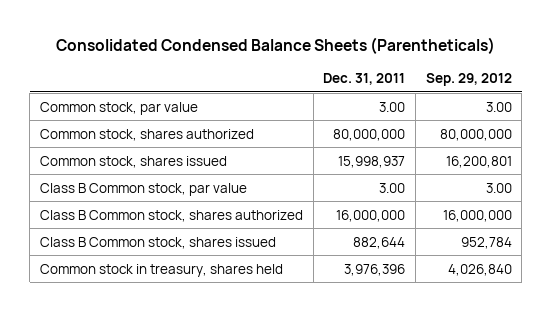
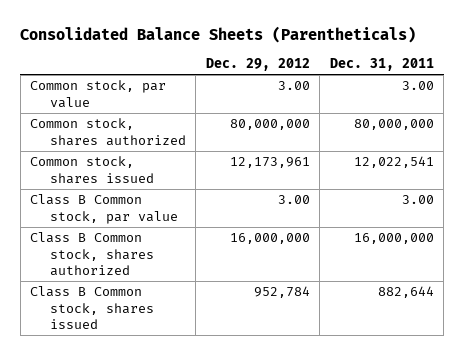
[55,36,495,54] Consolidated Condensed Balance Sheets (Parentheticals) -> [20,26,417,44] Consolidated Balance Sheets (Parentheticals)
[425,73,512,87] Sep. 29, 2012 -> none
none -> [205,58,310,72] Dec. 29, 2012
[338,155,406,168] 15,998,937 -> [353,156,434,169] 12,022,541
[39,263,283,277] Common stock in treasury, shares held -> none

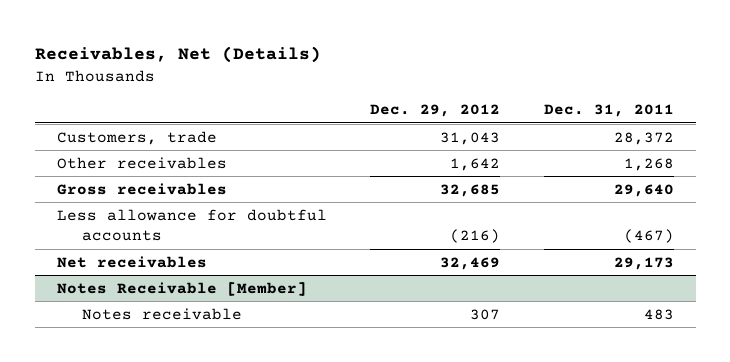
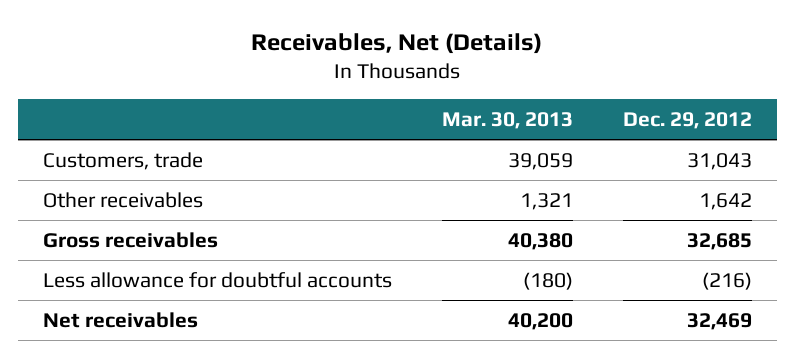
[543,104,674,118] Dec. 31, 2011 -> none
none -> [441,111,573,129] Mar. 30, 2013
[56,281,307,296] Notes Receivable [Member] -> none
[81,307,242,320] Notes receivable -> none

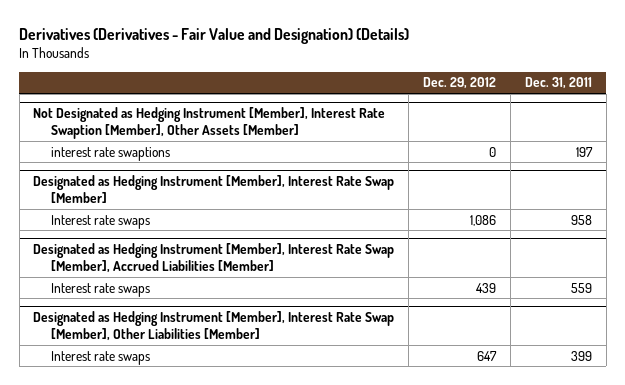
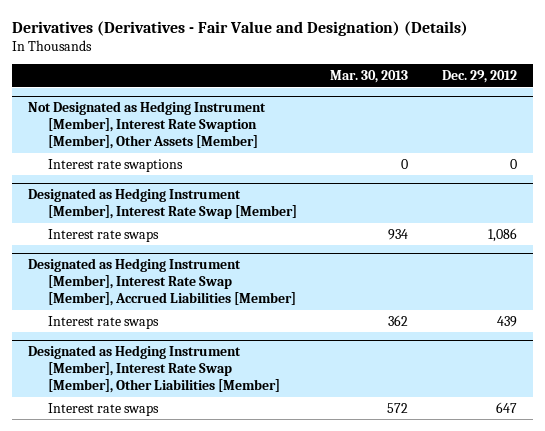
[524,77,592,90] Dec. 31, 2011 -> none
none -> [330,70,409,84] Mar. 30, 2013
[51,146,171,161] interest rate swaptions -> [48,158,184,172] Interest rate swaptions

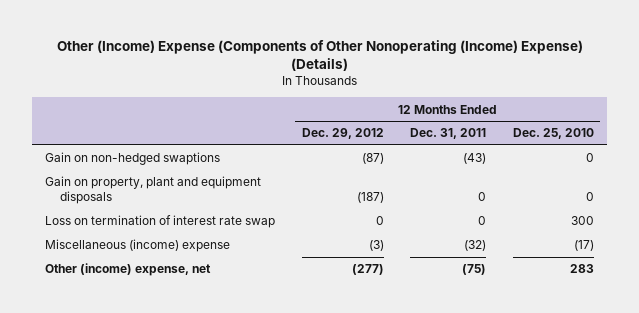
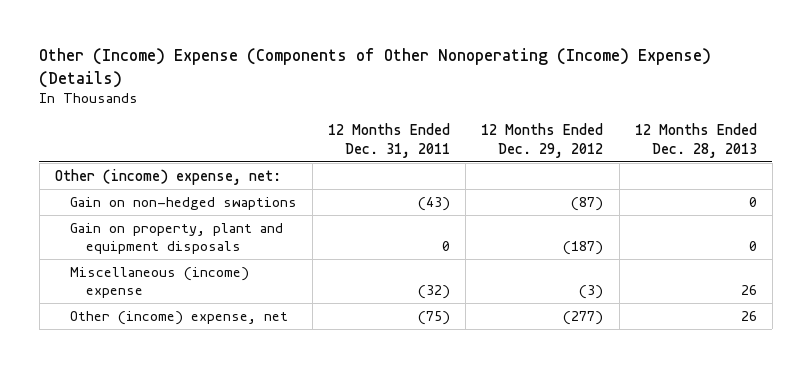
[512,128,594,140] Dec. 25, 2010 -> none
none -> [634,123,757,158] 12 Months Ended Dec. 28, 2013
none -> [54,168,281,185] Other (income) expense, net:
[45,215,276,229] Loss on termination of interest rate swap -> none

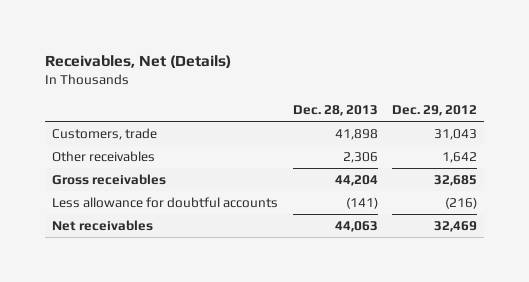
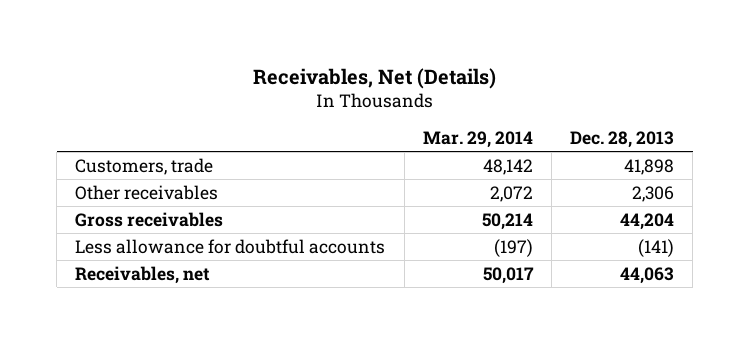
[392,105,478,117] Dec. 29, 2012 -> none
none -> [422,131,533,149] Mar. 29, 2014
[52,220,154,232] Net receivables -> [75,265,211,284] Receivables, net

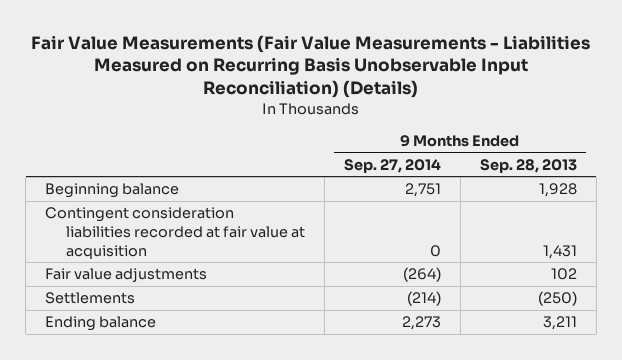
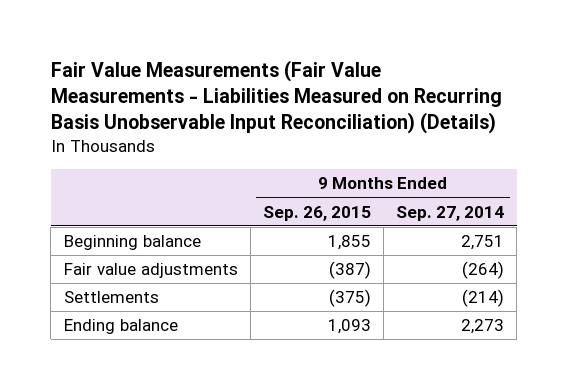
[479,158,577,173] Sep. 28, 2013 -> none
none -> [262,205,371,221] Sep. 26, 2015
[45,207,306,259] Contingent consideration liabilities recorded at fair value at acquisition -> none

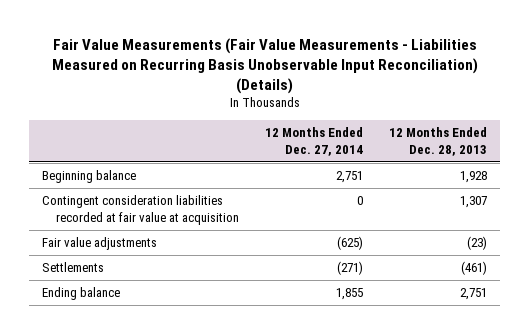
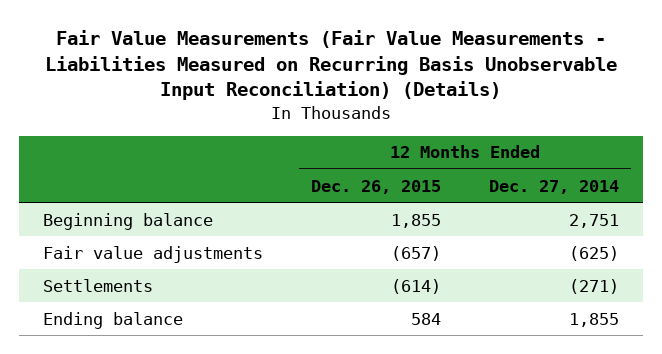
[388,127,487,156] 12 Months Ended Dec. 28, 2013 -> none
none -> [310,179,441,194] Dec. 26, 2015
[42,195,239,225] Contingent consideration liabilities recorded at fair value at acquisition -> none

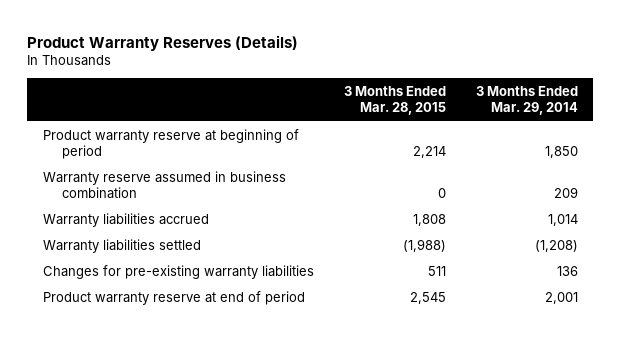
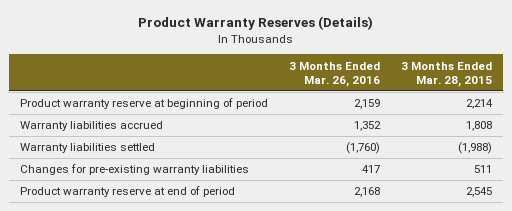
[475,86,578,116] 3 Months Ended Mar. 29, 2014 -> none
none -> [289,61,381,87] 3 Months Ended Mar. 26, 2016
[42,170,286,199] Warranty reserve assumed in business combination -> none

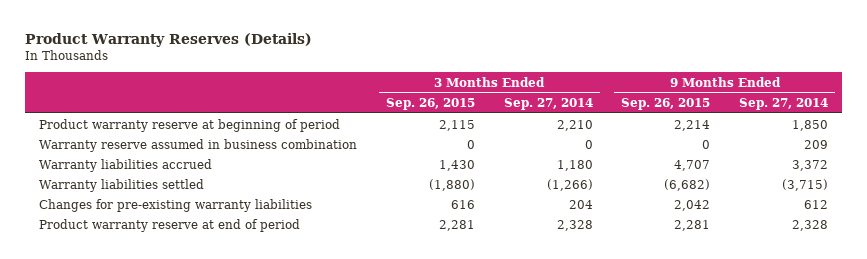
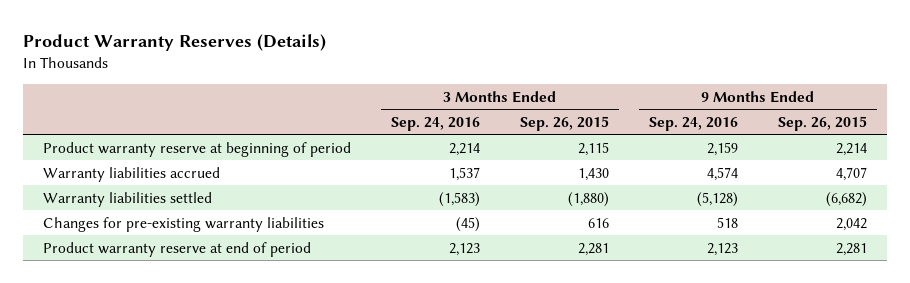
[503,97,593,110] Sep. 27, 2014 -> none
[739,97,829,110] Sep. 27, 2014 -> none
none -> [390,116,480,131] Sep. 24, 2016
none -> [648,116,738,131] Sep. 24, 2016
[39,138,358,152] Warranty reserve assumed in business combination -> none

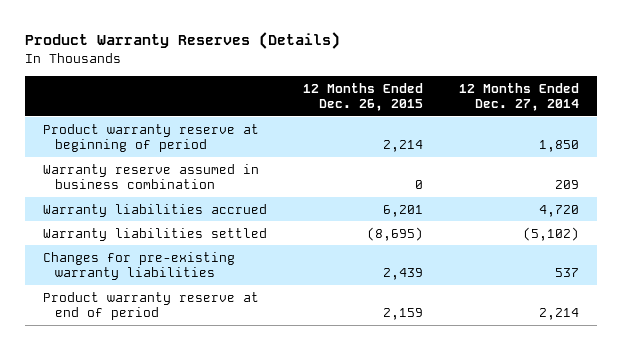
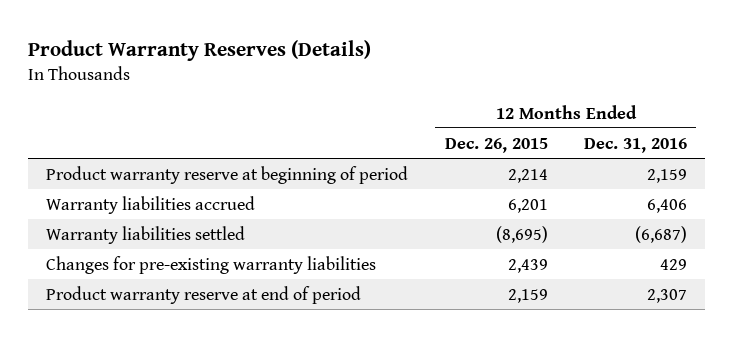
[459,82,580,111] 12 Months Ended Dec. 27, 2014 -> none
none -> [584,137,688,153] Dec. 31, 2016
[42,163,259,189] Warranty reserve assumed in business combination -> none

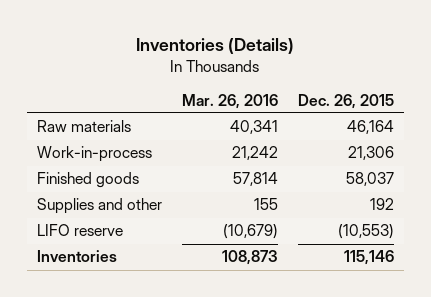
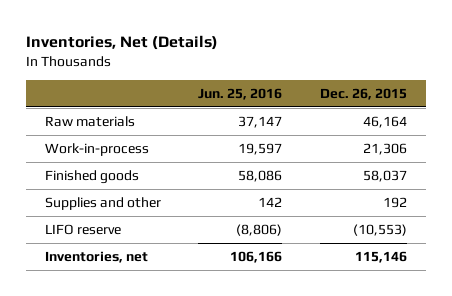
[136,38,295,55] Inventories (Details) -> [25,35,218,51] Inventories, Net (Details)
[181,93,278,109] Mar. 26, 2016 -> none
none -> [198,87,283,100] Jun. 25, 2016
[37,250,118,263] Inventories -> [44,250,148,263] Inventories, net

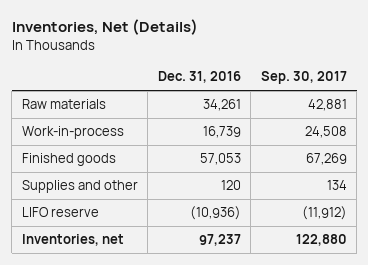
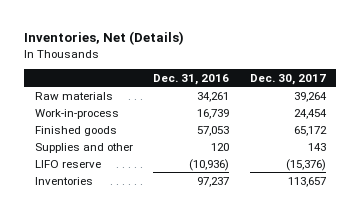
[260,71,347,85] Sep. 30, 2017 -> none
none -> [249,73,326,85] Dec. 30, 2017
[21,234,124,247] Inventories, net -> [34,176,93,185] Inventories

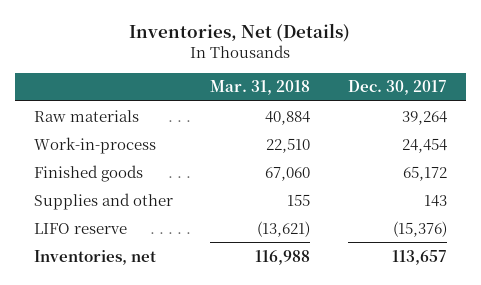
[153,73,230,85] Dec. 31, 2016 -> none
none -> [210,80,311,96] Mar. 31, 2018
[34,176,93,185] Inventories -> [33,249,156,265] Inventories, net

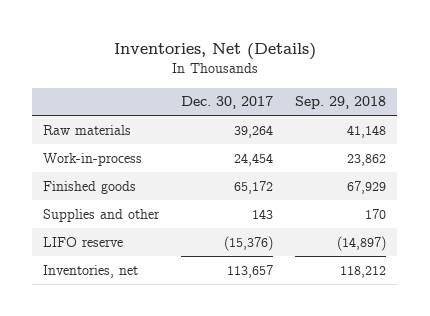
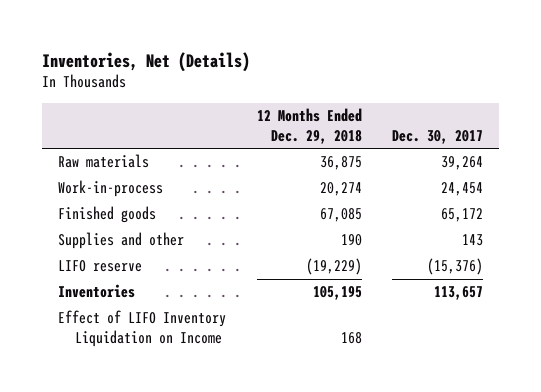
[295,96,387,110] Sep. 29, 2018 -> none
none -> [256,108,362,144] 12 Months Ended Dec. 29, 2018
[43,264,139,278] Inventories, net -> [57,284,135,299] Inventories
none -> [57,310,226,347] Effect of LIFO Inventory Liquidation on Income

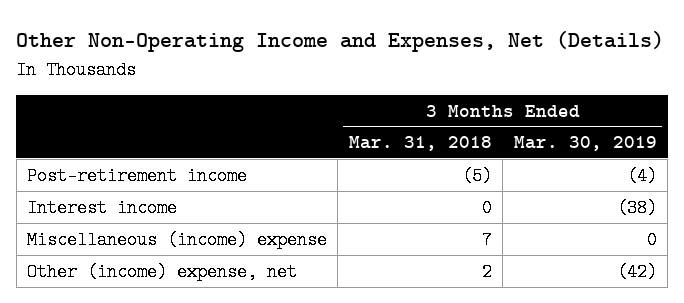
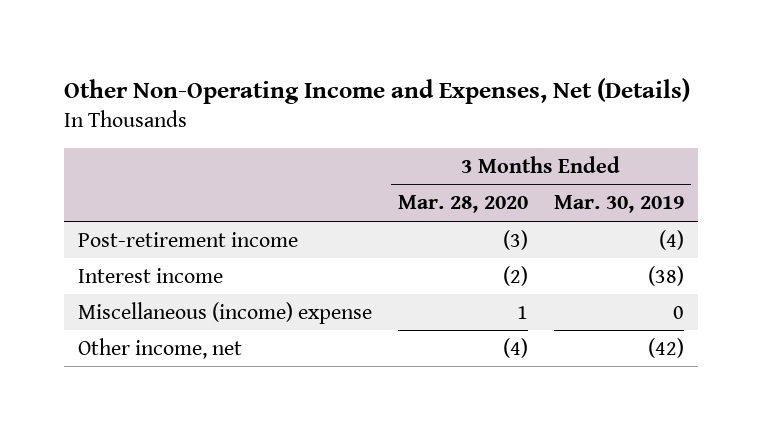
[348,136,492,152] Mar. 31, 2018 -> none
none -> [397,195,528,214] Mar. 28, 2020
[27,262,298,281] Other (income) expense, net -> [77,337,242,359] Other income, net

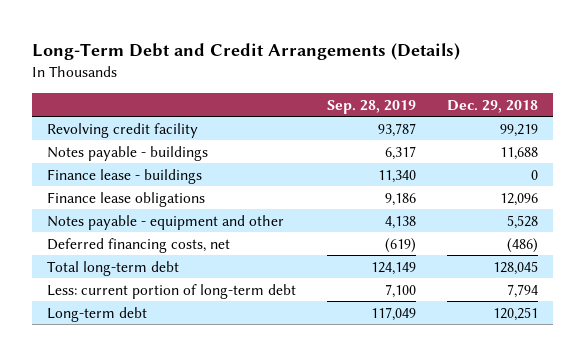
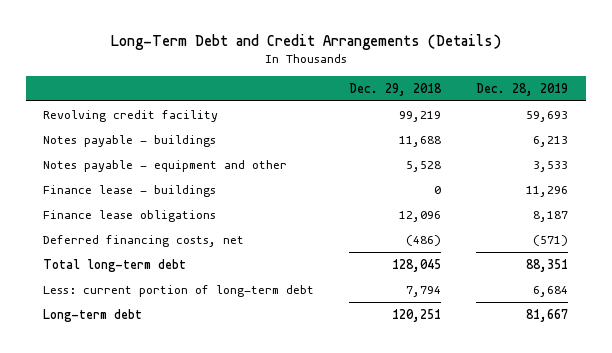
[326,99,416,114] Sep. 28, 2019 -> none
none -> [476,82,569,96] Dec. 28, 2019
[47,214,285,230] Notes payable - equipment and other -> [43,160,288,173] Notes payable - equipment and other

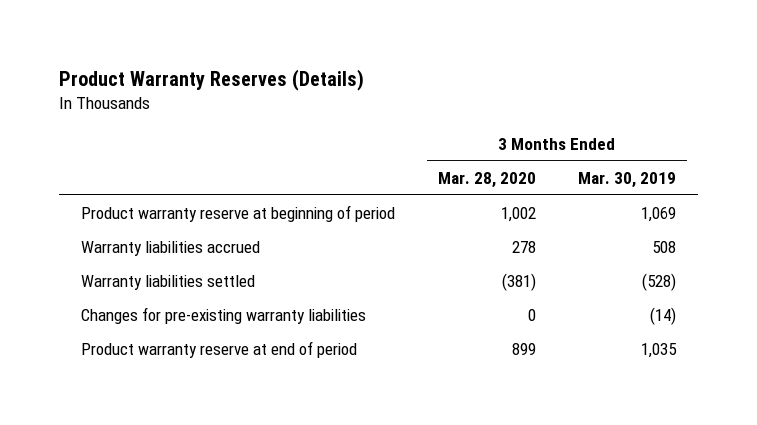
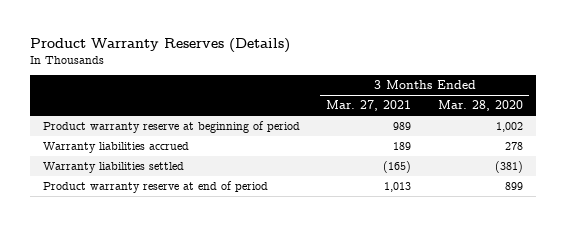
[578,171,677,188] Mar. 30, 2019 -> none
none -> [326,100,412,112] Mar. 27, 2021
[80,307,366,325] Changes for pre-existing warranty liabilities -> none

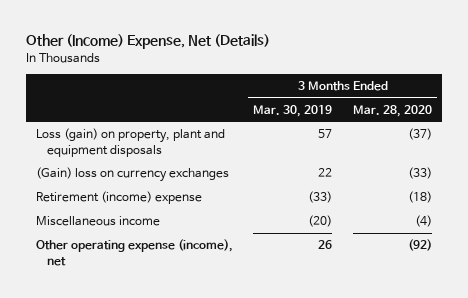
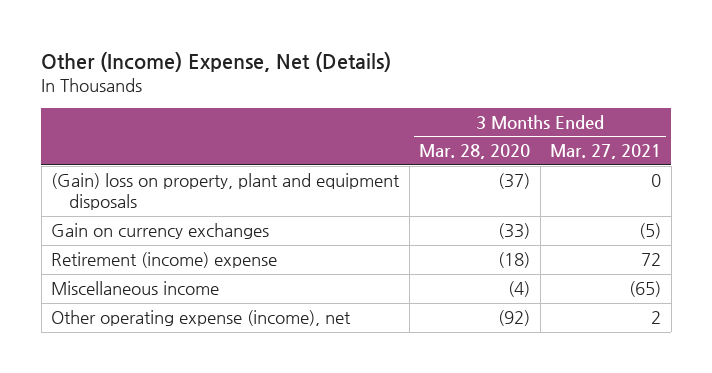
[253,104,333,117] Mar. 30, 2019 -> none
none -> [550,144,662,160] Mar. 27, 2021
[36,128,226,157] Loss (gain) on property, plant and equipment disposals -> [51,173,401,211] (Gain) loss on property, plant and equipment disposals
[36,167,230,183] (Gain) loss on currency exchanges -> [51,223,270,240] Gain on currency exchanges

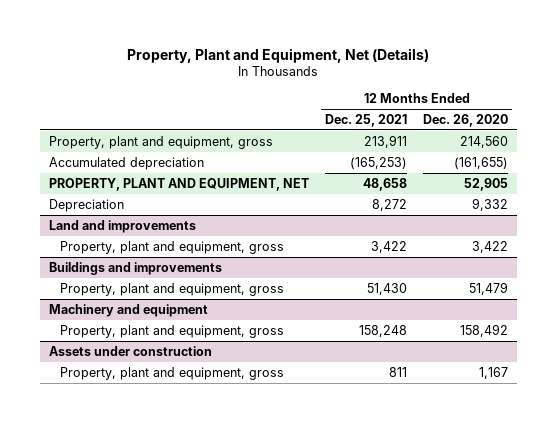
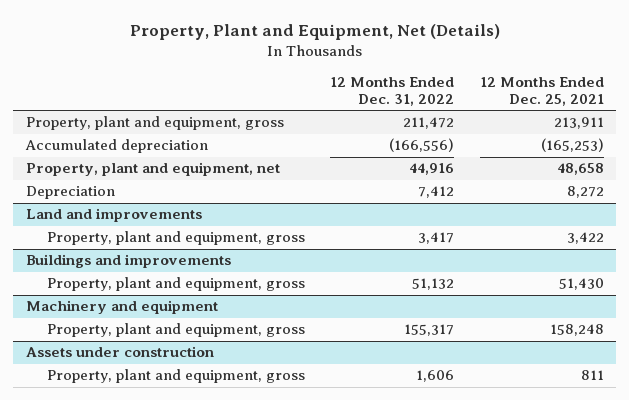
[423,113,509,127] Dec. 26, 2020 -> none
none -> [330,77,455,107] 12 Months Ended Dec. 31, 2022
[48,177,309,191] PROPERTY, PLANT AND EQUIPMENT, NET -> [25,162,280,177] Property, plant and equipment, net

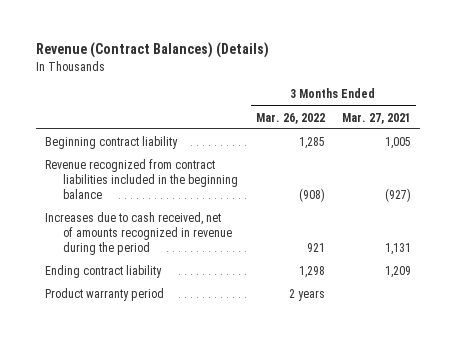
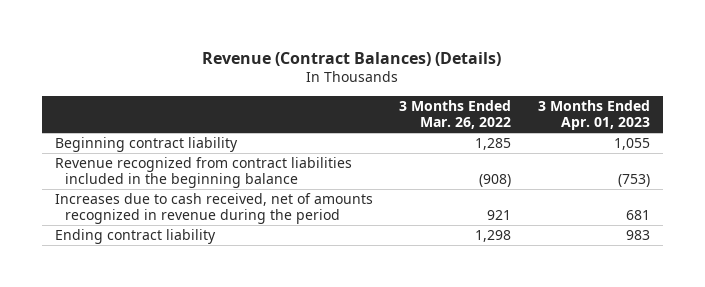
[342,112,412,124] Mar. 27, 2021 -> none
none -> [537,100,650,131] 3 Months Ended Apr. 01, 2023
[44,287,164,301] Product warranty period -> none

